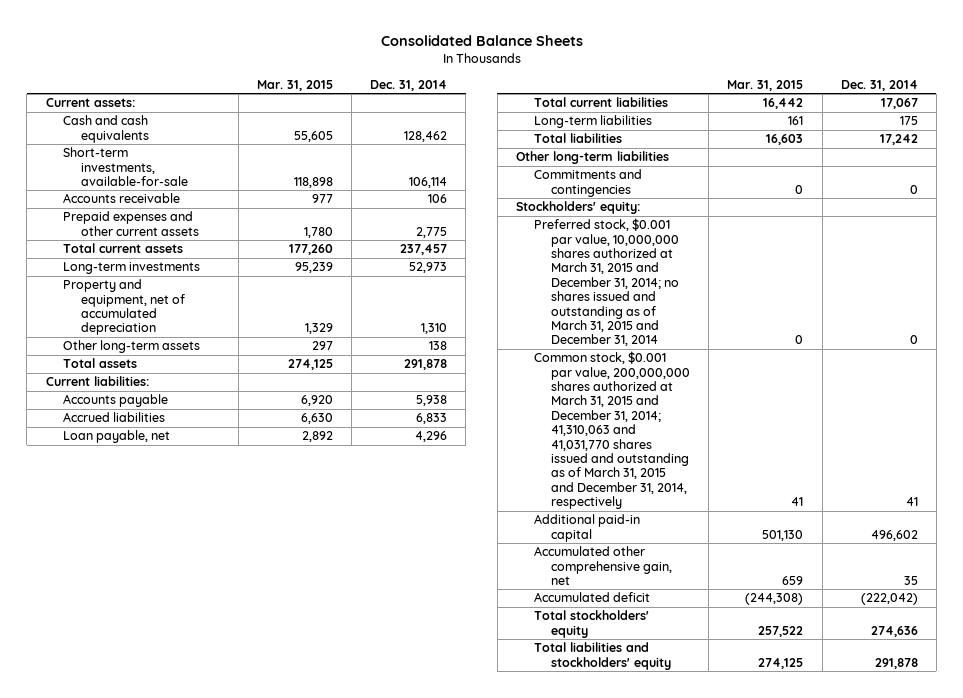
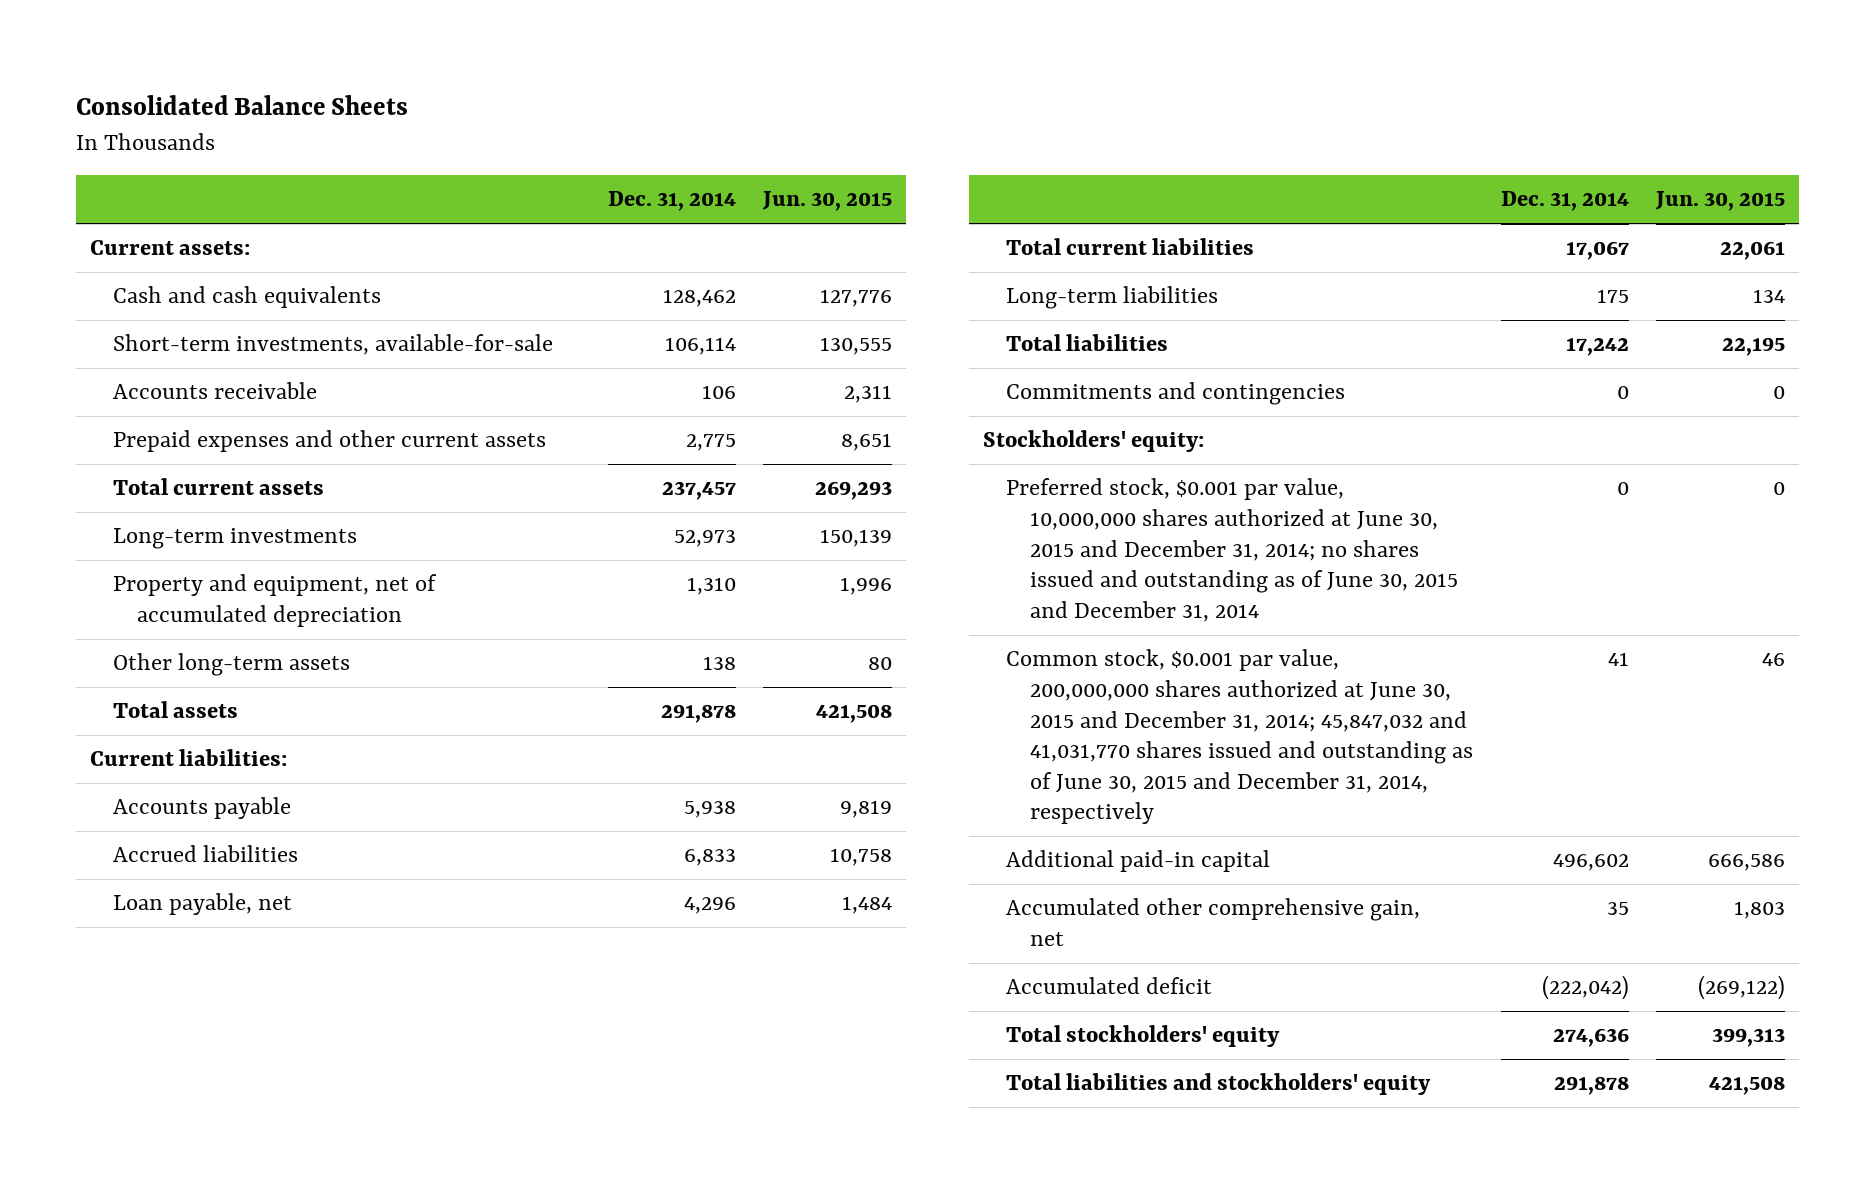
[257,80,334,92] Mar. 31, 2015 -> none
none -> [762,191,893,212] Jun. 30, 2015
[515,151,669,165] Other long-term liabilities -> none
[533,218,680,347] Preferred stock, $0.001 par value, 10,000,000 shares authorized at March 31, 2015 and December 31, 2014; no shares issued and outstanding as of March 31, 2015 and December 31, 2014 -> [1006,478,1458,622] Preferred stock, $0.001 par value, 10,000,000 shares authorized at June 30, 2015 and December 31, 2014; no shares issued and outstanding as of June 30, 2015 and December 31, 2014
[533,351,691,510] Common stock, $0.001 par value, 200,000,000 shares authorized at March 31, 2015 and December 31, 2014; 41,310,063 and 41,031,770 shares issued and outstanding as of March 31, 2015 and December 31, 2014, respectively -> [1006,649,1473,825] Common stock, $0.001 par value, 200,000,000 shares authorized at June 30, 2015 and December 31, 2014; 45,847,032 and 41,031,770 shares issued and outstanding as of June 30, 2015 and December 31, 2014, respectively

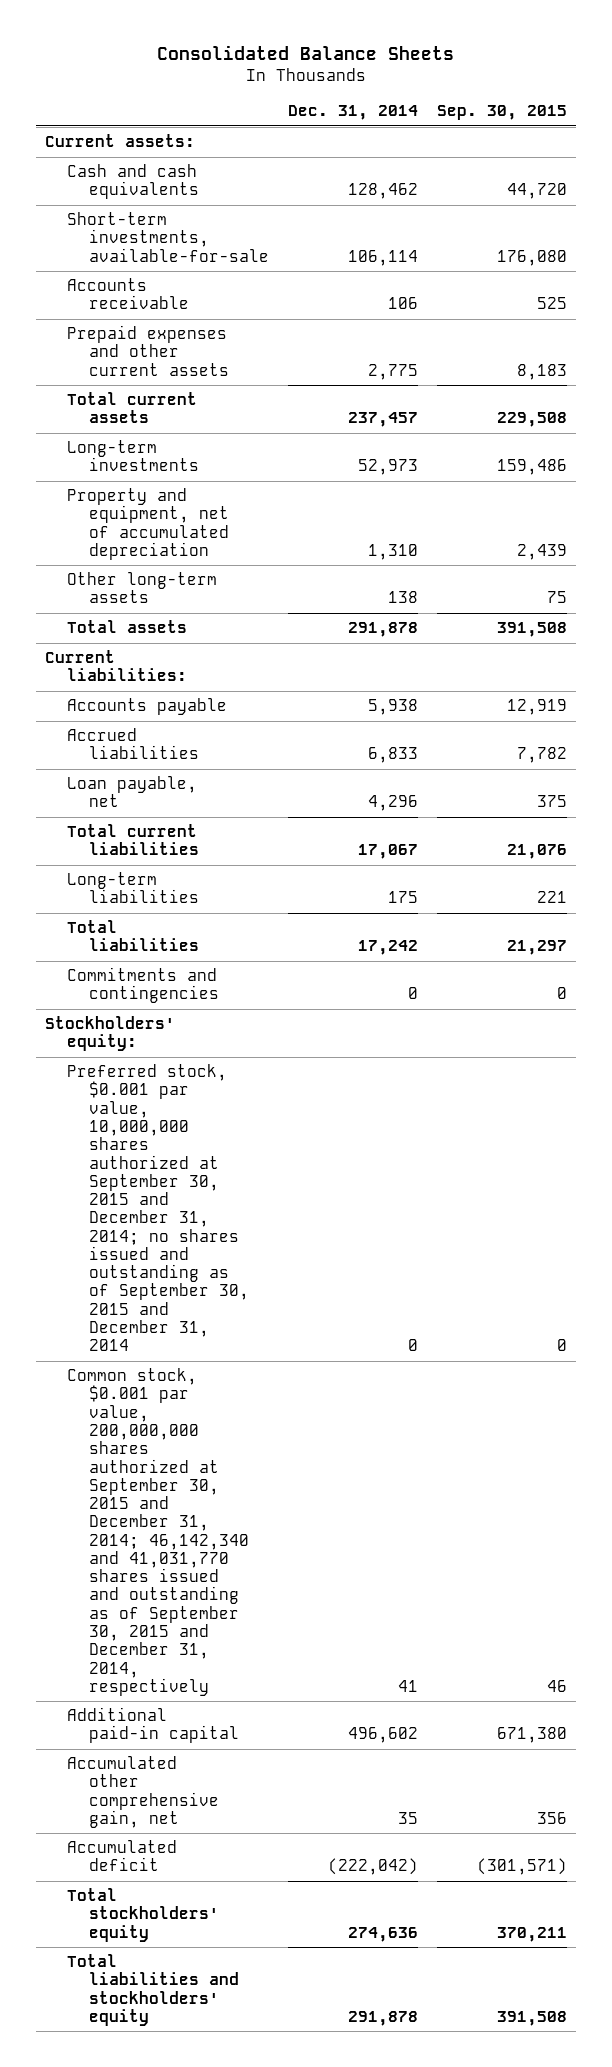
[762,191,893,212] Jun. 30, 2015 -> none
none -> [436,105,567,121] Sep. 30, 2015
[1006,478,1458,622] Preferred stock, $0.001 par value, 10,000,000 shares authorized at June 30, 2015 and December 31, 2014; no shares issued and outstanding as of June 30, 2015 and December 31, 2014 -> [67,1064,249,1352] Preferred stock, $0.001 par value, 10,000,000 shares authorized at September 30, 2015 and December 31, 2014; no shares issued and outstanding as of September 30, 2015 and December 31, 2014
[1006,649,1473,825] Common stock, $0.001 par value, 200,000,000 shares authorized at June 30, 2015 and December 31, 2014; 45,847,032 and 41,031,770 shares issued and outstanding as of June 30, 2015 and December 31, 2014, respectively -> [67,1368,249,1696] Common stock, $0.001 par value, 200,000,000 shares authorized at September 30, 2015 and December 31, 2014; 46,142,340 and 41,031,770 shares issued and outstanding as of September 30, 2015 and December 31, 2014, respectively

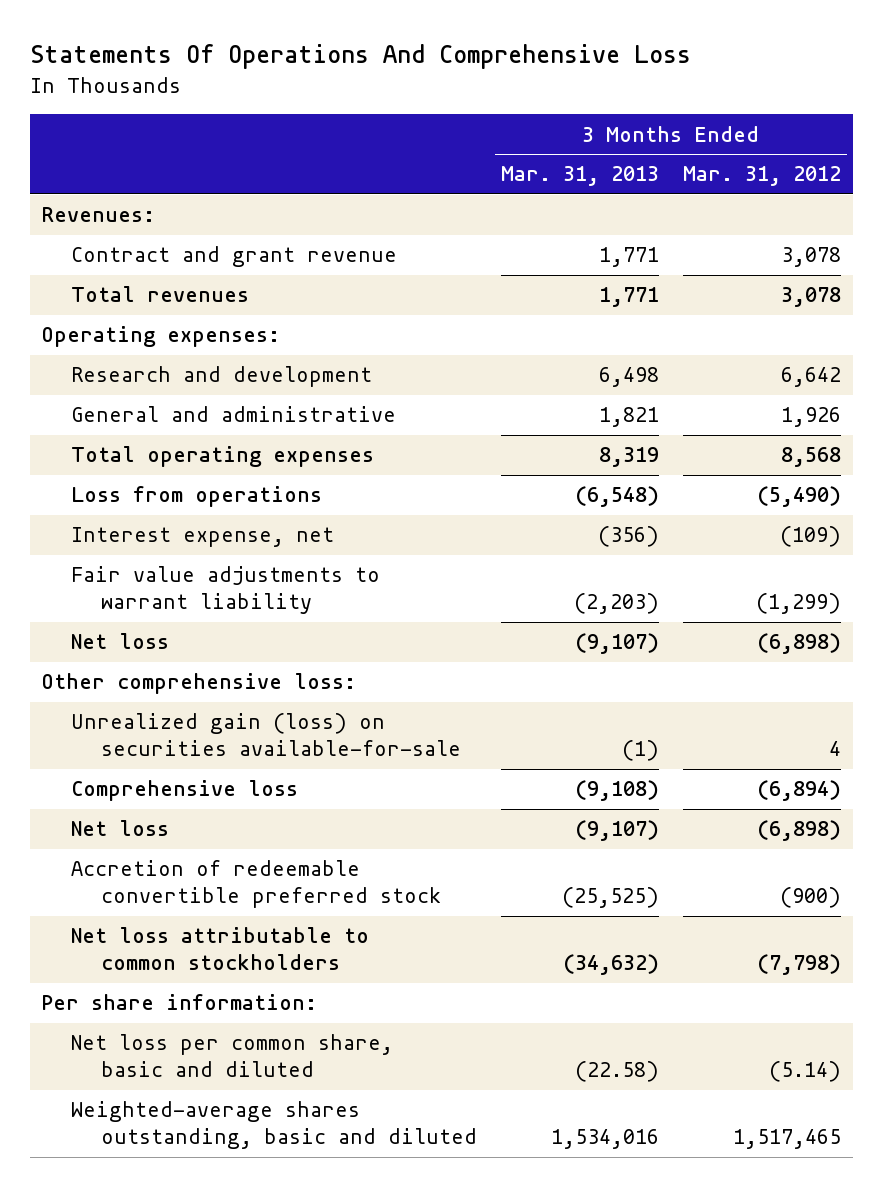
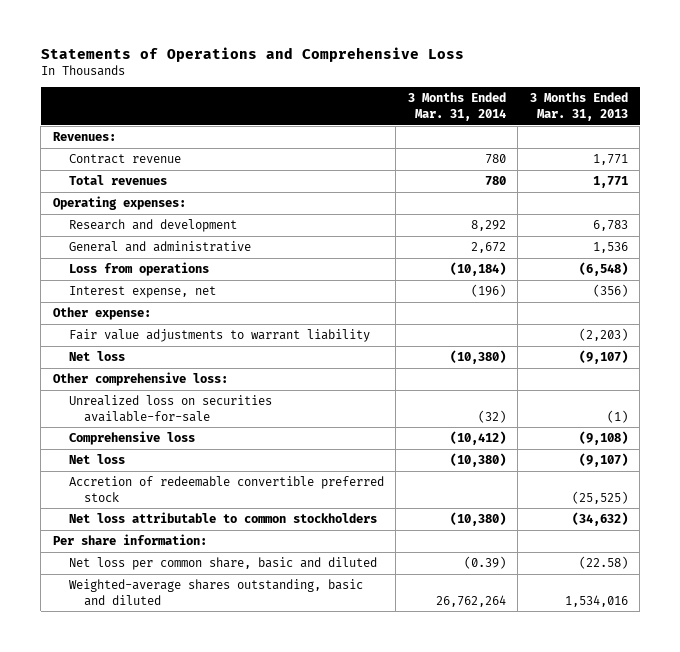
[29,44,691,70] Statements Of Operations And Comprehensive Loss -> [40,47,464,63] Statements of Operations and Comprehensive Loss
[682,166,841,187] Mar. 31, 2012 -> none
none -> [407,92,506,121] 3 Months Ended Mar. 31, 2014
[71,246,398,268] Contract and grant revenue -> [68,154,181,165] Contract revenue
[71,446,375,468] Total operating expenses -> none
[598,367,659,388] 6,498 -> [592,220,628,232] 6,783
[598,407,659,428] 1,821 -> [592,242,628,254] 1,536
none -> [52,307,151,321] Other expense:
[71,713,462,757] Unrealized gain (loss) on securities available-for-sale -> [68,395,272,422] Unrealized loss on securities available-for-sale

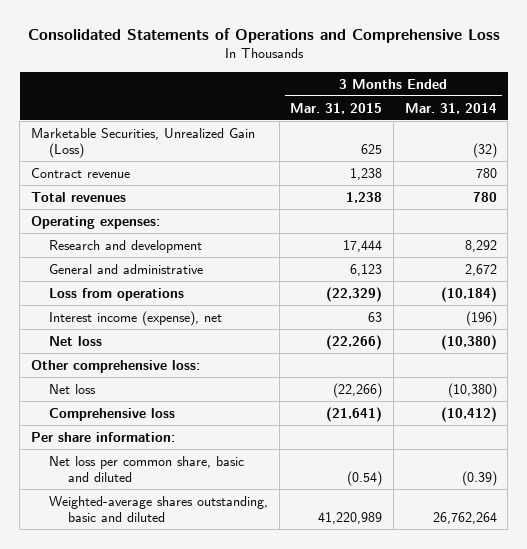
[40,47,464,63] Statements of Operations and Comprehensive Loss -> [27,28,500,44] Consolidated Statements of Operations and Comprehensive Loss
[529,92,628,121] 3 Months Ended Mar. 31, 2013 -> none
none -> [290,102,383,114] Mar. 31, 2015
[52,132,116,142] Revenues: -> none
none -> [30,127,255,158] Marketable Securities, Unrealized Gain (Loss)
[52,307,151,321] Other expense: -> none
[68,329,370,343] Fair value adjustments to warrant liability -> none
[68,286,216,299] Interest expense, net -> [49,310,223,326] Interest income (expense), net
[68,395,272,422] Unrealized loss on securities available-for-sale -> none
[68,476,384,502] Accretion of redeemable convertible preferred stock -> none
[68,512,377,524] Net loss attributable to common stockholders -> none
[68,431,195,446] Comprehensive loss -> [49,407,176,421] Comprehensive loss

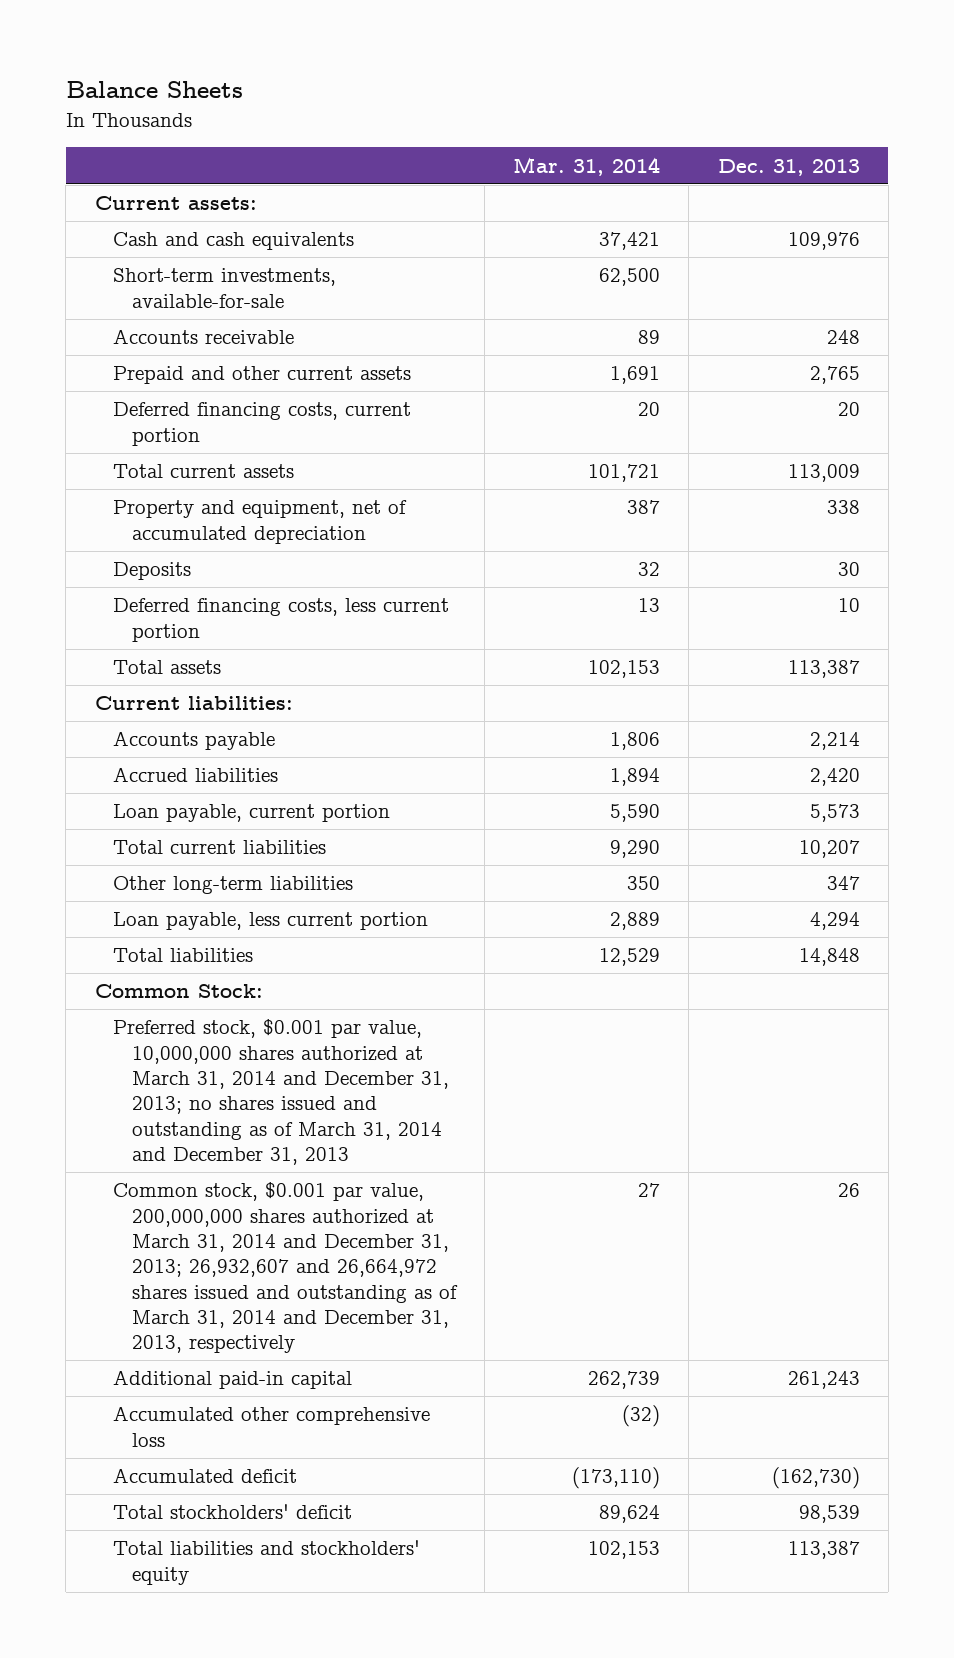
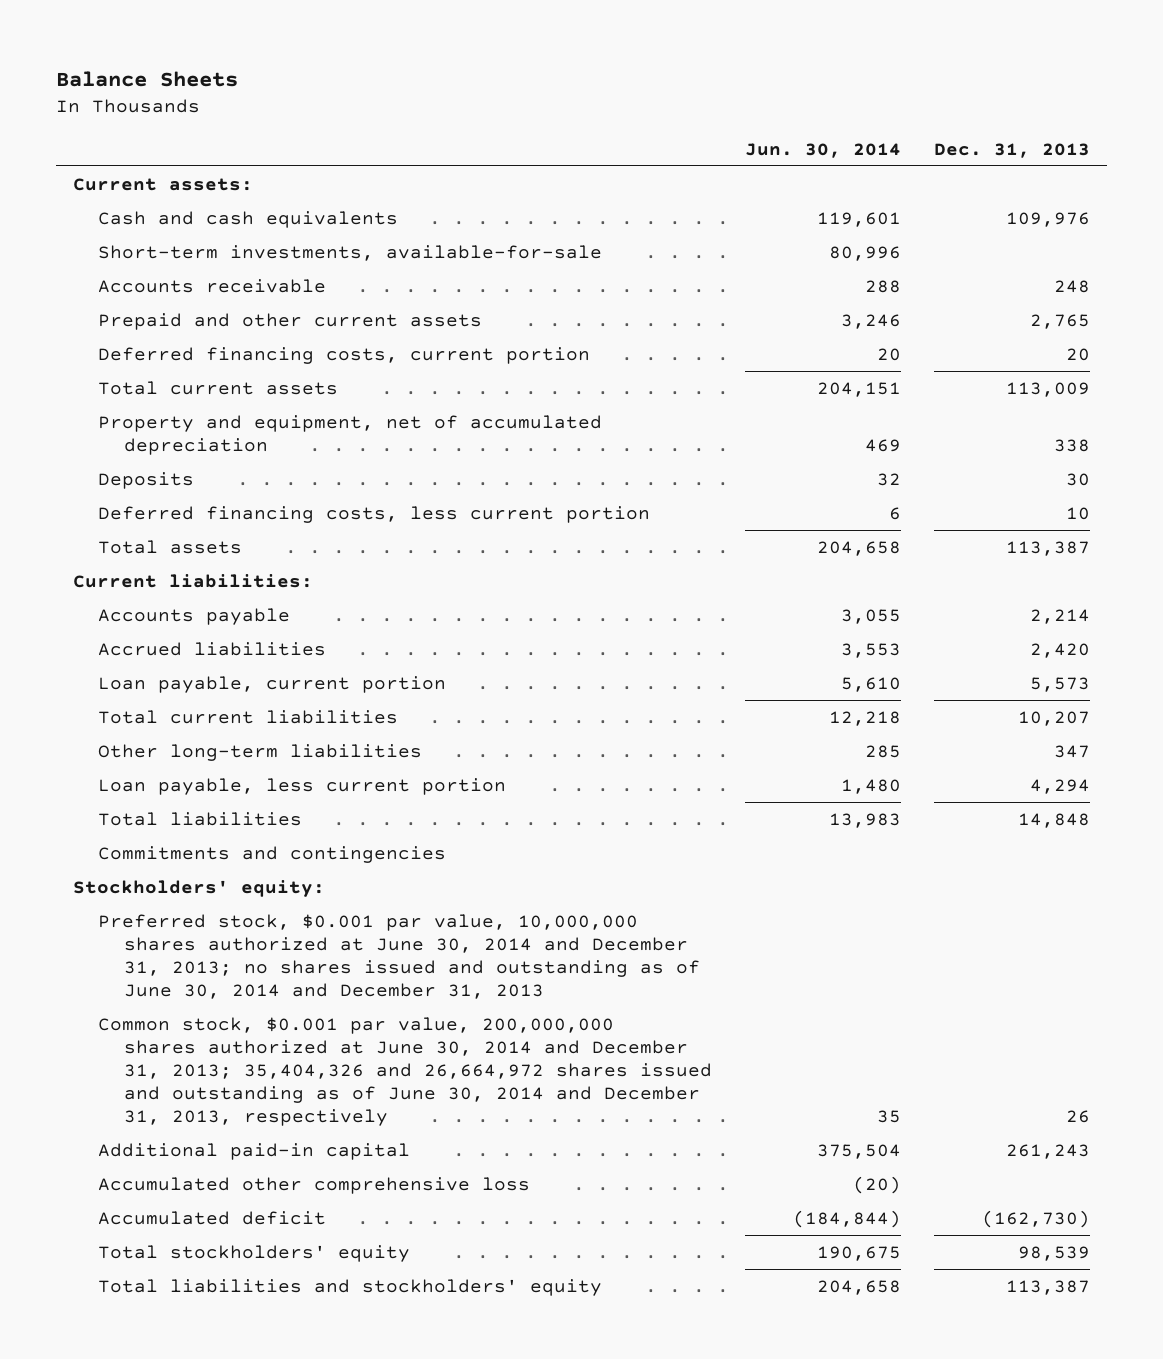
[513,156,661,176] Mar. 31, 2014 -> none
none -> [745,142,902,158] Jun. 30, 2014
[94,984,263,999] Common Stock: -> none
none -> [98,845,447,863] Commitments and contingencies
none -> [72,879,325,897] Stockholders' equity:
[113,1019,449,1166] Preferred stock, $0.001 par value, 10,000,000 shares authorized at March 31, 2014 and December 31, 2013; no shares issued and outstanding as of March 31, 2014 and December 31, 2013 -> [98,913,701,999] Preferred stock, $0.001 par value, 10,000,000 shares authorized at June 30, 2014 and December 31, 2013; no shares issued and outstanding as of June 30, 2014 and December 31, 2013
[113,1182,458,1354] Common stock, $0.001 par value, 200,000,000 shares authorized at March 31, 2014 and December 31, 2013; 26,932,607 and 26,664,972 shares issued and outstanding as of March 31, 2014 and December 31, 2013, respectively -> [98,1016,713,1127] Common stock, $0.001 par value, 200,000,000 shares authorized at June 30, 2014 and December 31, 2013; 35,404,326 and 26,664,972 shares issued and outstanding as of June 30, 2014 and December 31, 2013, respectively
[113,1504,353,1520] Total stockholders' deficit -> [98,1244,411,1262] Total stockholders' equity

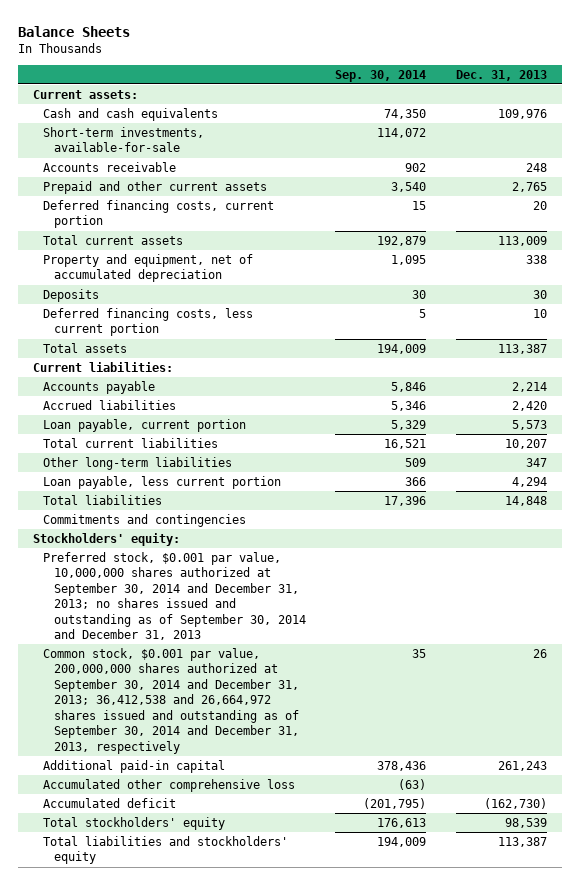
[745,142,902,158] Jun. 30, 2014 -> none
none -> [335,69,427,82] Sep. 30, 2014
[98,913,701,999] Preferred stock, $0.001 par value, 10,000,000 shares authorized at June 30, 2014 and December 31, 2013; no shares issued and outstanding as of June 30, 2014 and December 31, 2013 -> [43,551,306,641] Preferred stock, $0.001 par value, 10,000,000 shares authorized at September 30, 2014 and December 31, 2013; no shares issued and outstanding as of September 30, 2014 and December 31, 2013
[98,1016,713,1127] Common stock, $0.001 par value, 200,000,000 shares authorized at June 30, 2014 and December 31, 2013; 35,404,326 and 26,664,972 shares issued and outstanding as of June 30, 2014 and December 31, 2013, respectively -> [43,647,299,754] Common stock, $0.001 par value, 200,000,000 shares authorized at September 30, 2014 and December 31, 2013; 36,412,538 and 26,664,972 shares issued and outstanding as of September 30, 2014 and December 31, 2013, respectively

